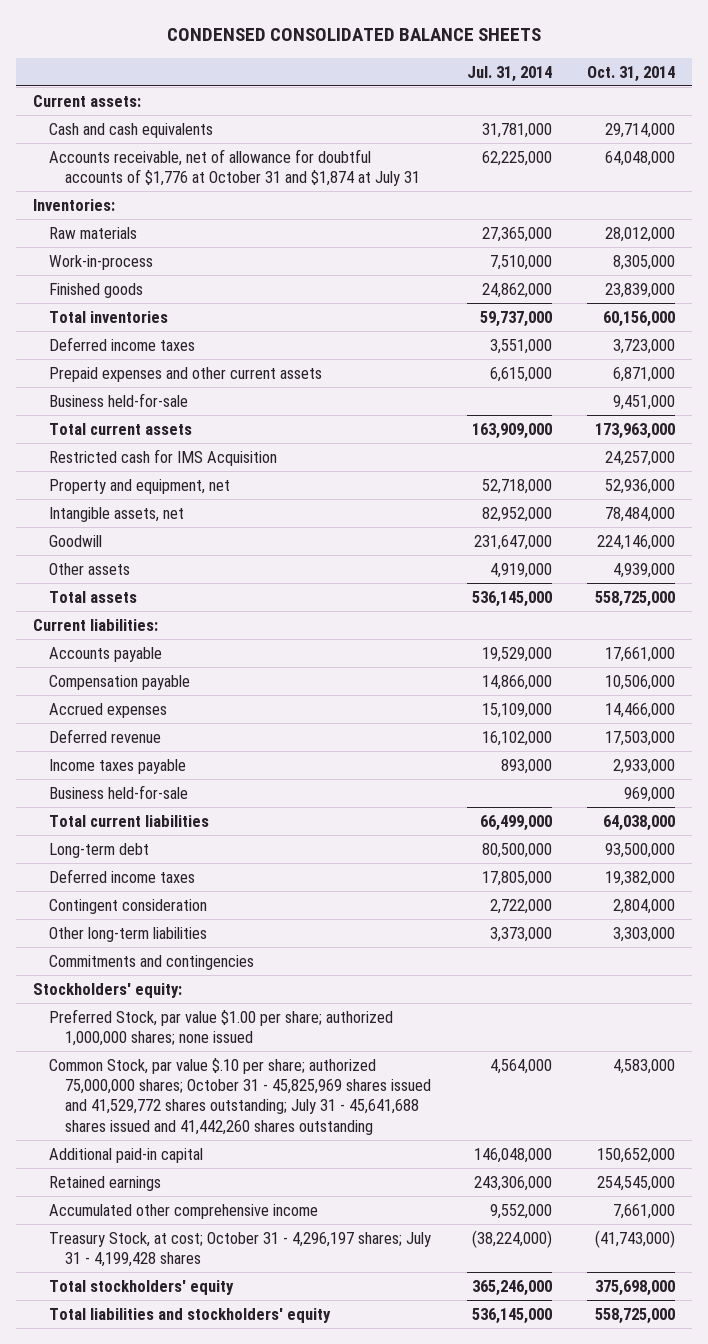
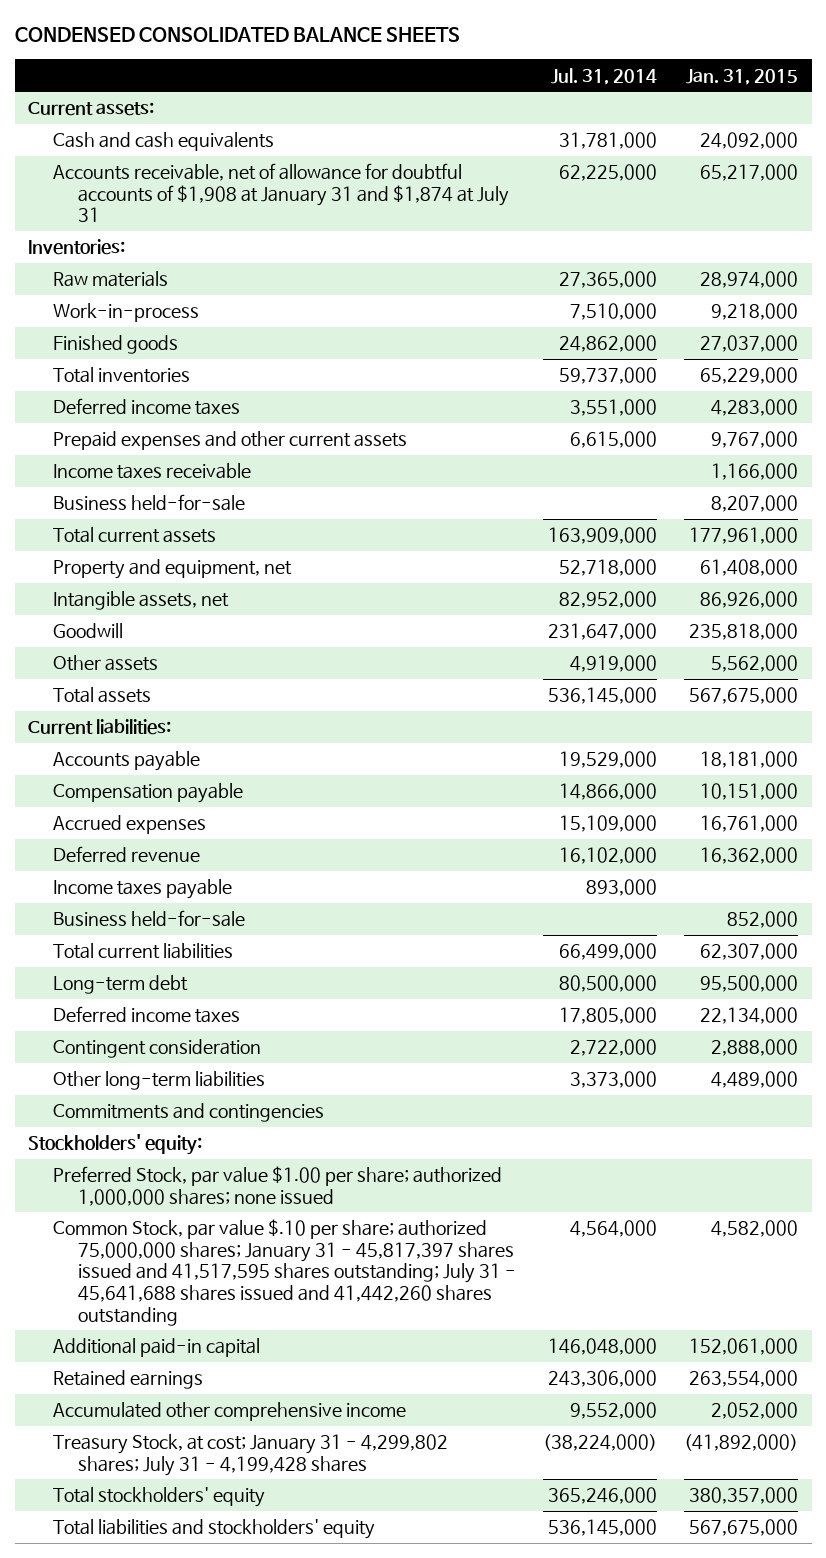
[586,65,675,82] Oct. 31, 2014 -> none
none -> [686,68,799,85] Jan. 31, 2015
[49,148,421,187] Accounts receivable, net of allowance for doubtful accounts of $1,776 at October 31 and $1,874 at July 31 -> [53,163,510,223] Accounts receivable, net of allowance for doubtful accounts of $1,908 at January 31 and $1,874 at July 31
none -> [53,463,252,480] Income taxes receivable
[49,448,278,466] Restricted cash for IMS Acquisition -> none
[49,1057,432,1135] Common Stock, par value $.10 per share; authorized 75,000,000 shares; October 31 - 45,825,969 shares issued and 41,529,772 shares outstanding; July 31 - 45,641,688 shares issued and 41,442,260 shares outstanding -> [53,1219,517,1326] Common Stock, par value $.10 per share; authorized 75,000,000 shares; January 31 - 45,817,397 shares issued and 41,517,595 shares outstanding; July 31 - 45,641,688 shares issued and 41,442,260 shares outstanding
[49,1231,432,1268] Treasury Stock, at cost; October 31 - 4,296,197 shares; July 31 - 4,199,428 shares -> [53,1434,449,1476] Treasury Stock, at cost; January 31 - 4,299,802 shares; July 31 - 4,199,428 shares

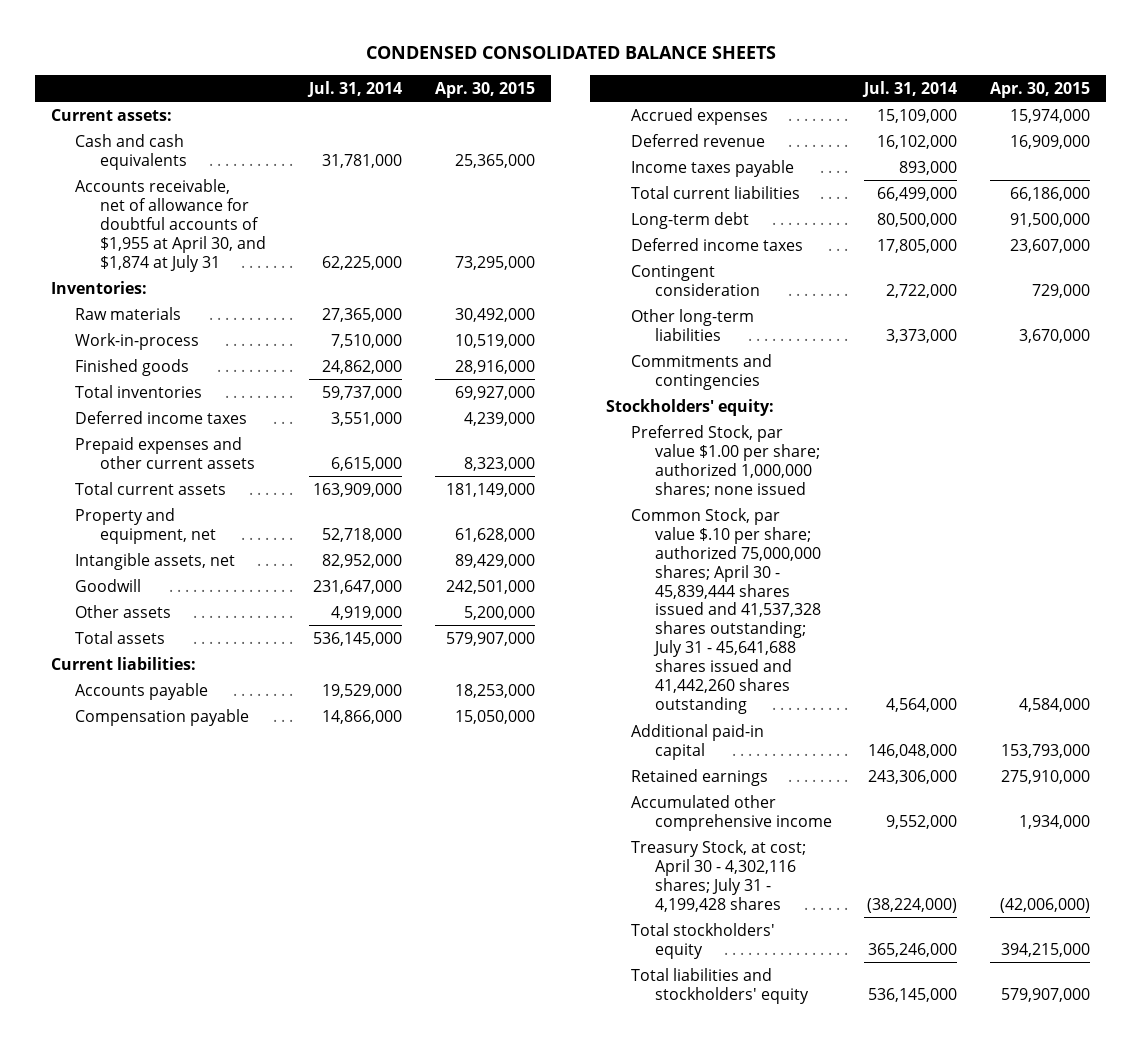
[686,68,799,85] Jan. 31, 2015 -> none
none -> [434,81,535,98] Apr. 30, 2015
[53,163,510,223] Accounts receivable, net of allowance for doubtful accounts of $1,908 at January 31 and $1,874 at July 31 -> [75,178,266,272] Accounts receivable, net of allowance for doubtful accounts of $1,955 at April 30, and $1,874 at July 31
[53,463,252,480] Income taxes receivable -> none
[53,494,246,512] Business held-for-sale -> none
[53,910,246,928] Business held-for-sale -> none
[53,1219,517,1326] Common Stock, par value $.10 per share; authorized 75,000,000 shares; January 31 - 45,817,397 shares issued and 41,517,595 shares outstanding; July 31 - 45,641,688 shares issued and 41,442,260 shares outstanding -> [630,507,821,715] Common Stock, par value $.10 per share; authorized 75,000,000 shares; April 30 - 45,839,444 shares issued and 41,537,328 shares outstanding; July 31 - 45,641,688 shares issued and 41,442,260 shares outstanding
[53,1434,449,1476] Treasury Stock, at cost; January 31 - 4,299,802 shares; July 31 - 4,199,428 shares -> [630,839,806,912] Treasury Stock, at cost; April 30 - 4,302,116 shares; July 31 - 4,199,428 shares

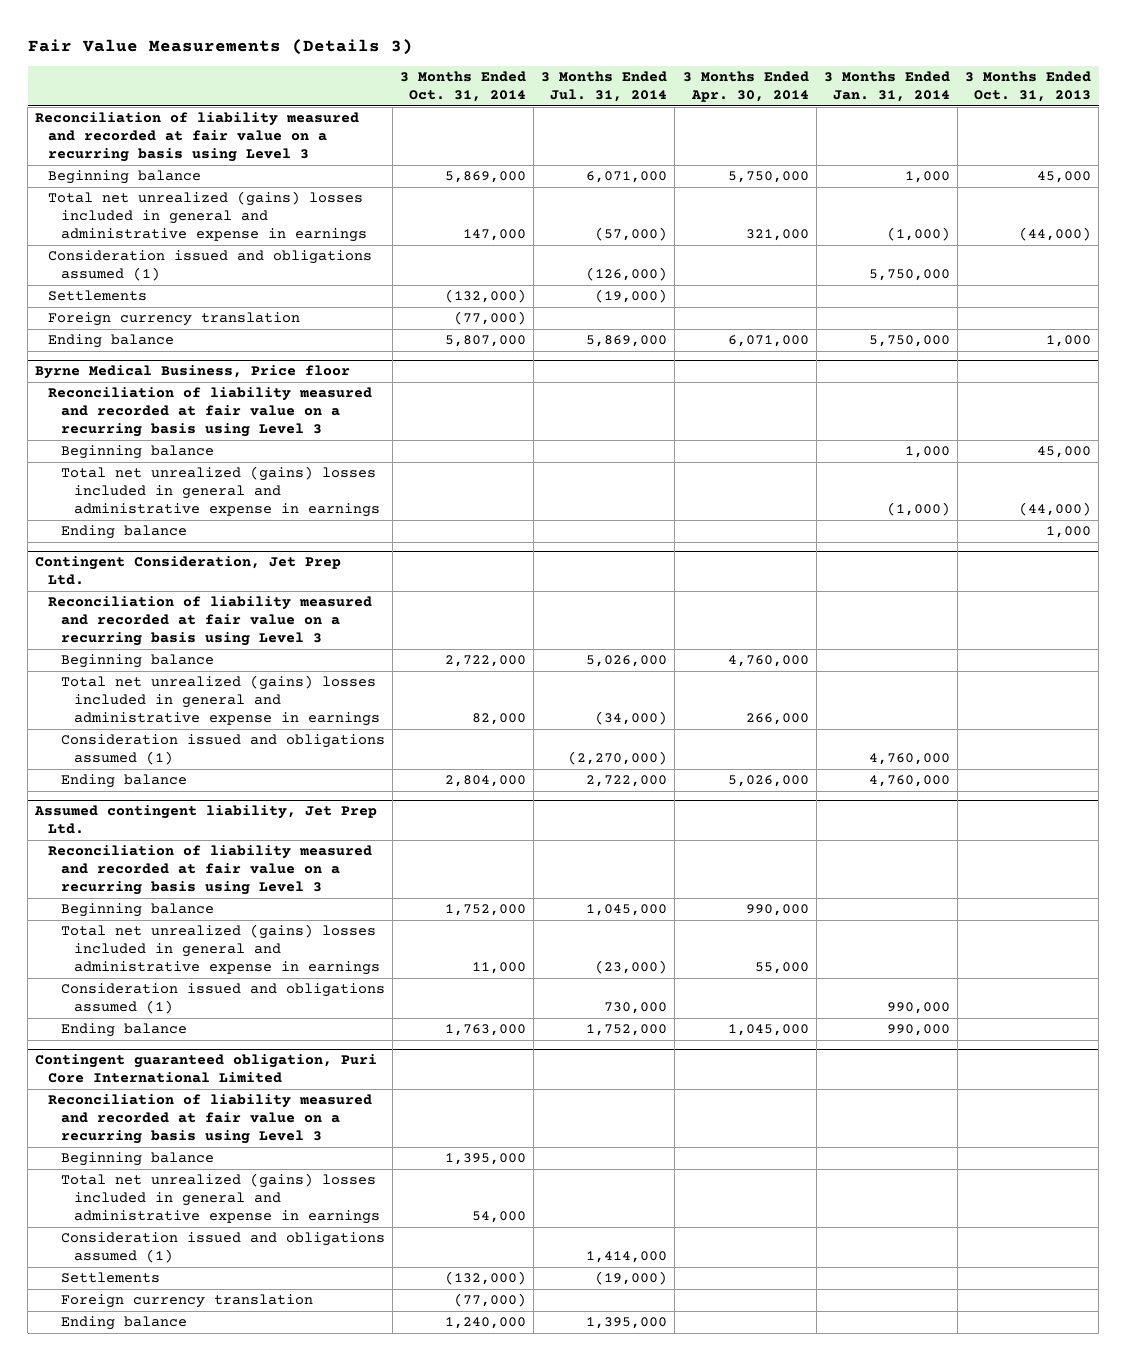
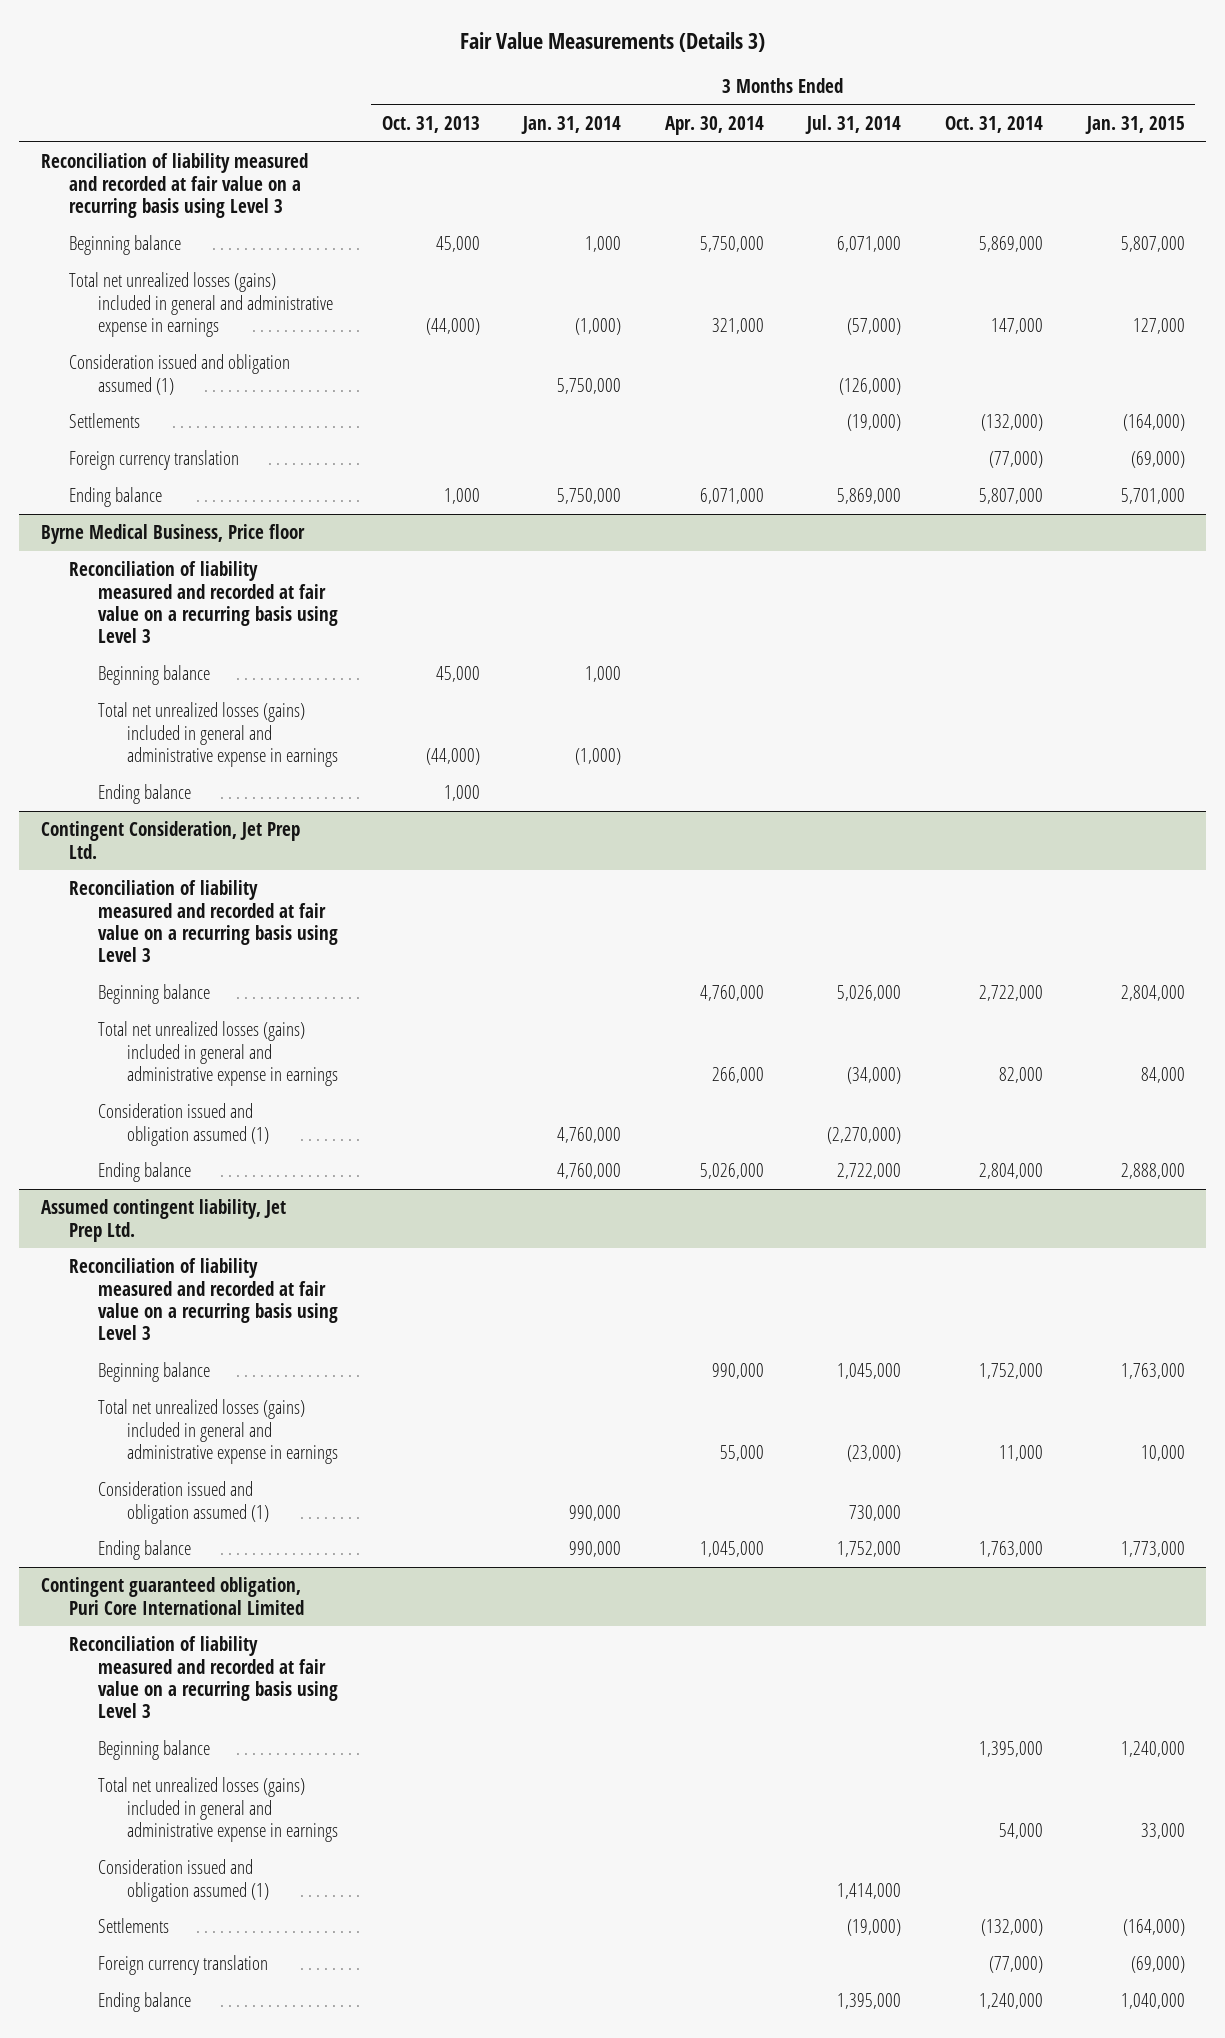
none -> [1084,116,1185,135] Jan. 31, 2015
[48,191,367,243] Total net unrealized (gains) losses included in general and administrative expense in earnings -> [69,272,334,338] Total net unrealized losses (gains) included in general and administrative expense in earnings
[48,250,373,282] Consideration issued and obligations assumed (1) -> [69,354,291,395] Consideration issued and obligation assumed (1)
[60,466,380,518] Total net unrealized (gains) losses included in general and administrative expense in earnings -> [98,702,338,768] Total net unrealized losses (gains) included in general and administrative expense in earnings
[60,675,380,727] Total net unrealized (gains) losses included in general and administrative expense in earnings -> [98,1021,338,1087] Total net unrealized losses (gains) included in general and administrative expense in earnings
[60,734,385,766] Consideration issued and obligations assumed (1) -> [98,1103,269,1146] Consideration issued and obligation assumed (1)
[60,924,380,976] Total net unrealized (gains) losses included in general and administrative expense in earnings -> [98,1399,338,1465] Total net unrealized losses (gains) included in general and administrative expense in earnings
[60,983,385,1015] Consideration issued and obligations assumed (1) -> [98,1481,269,1524] Consideration issued and obligation assumed (1)
[60,1173,380,1225] Total net unrealized (gains) losses included in general and administrative expense in earnings -> [98,1777,338,1843] Total net unrealized losses (gains) included in general and administrative expense in earnings
[60,1232,385,1264] Consideration issued and obligations assumed (1) -> [98,1859,269,1902] Consideration issued and obligation assumed (1)

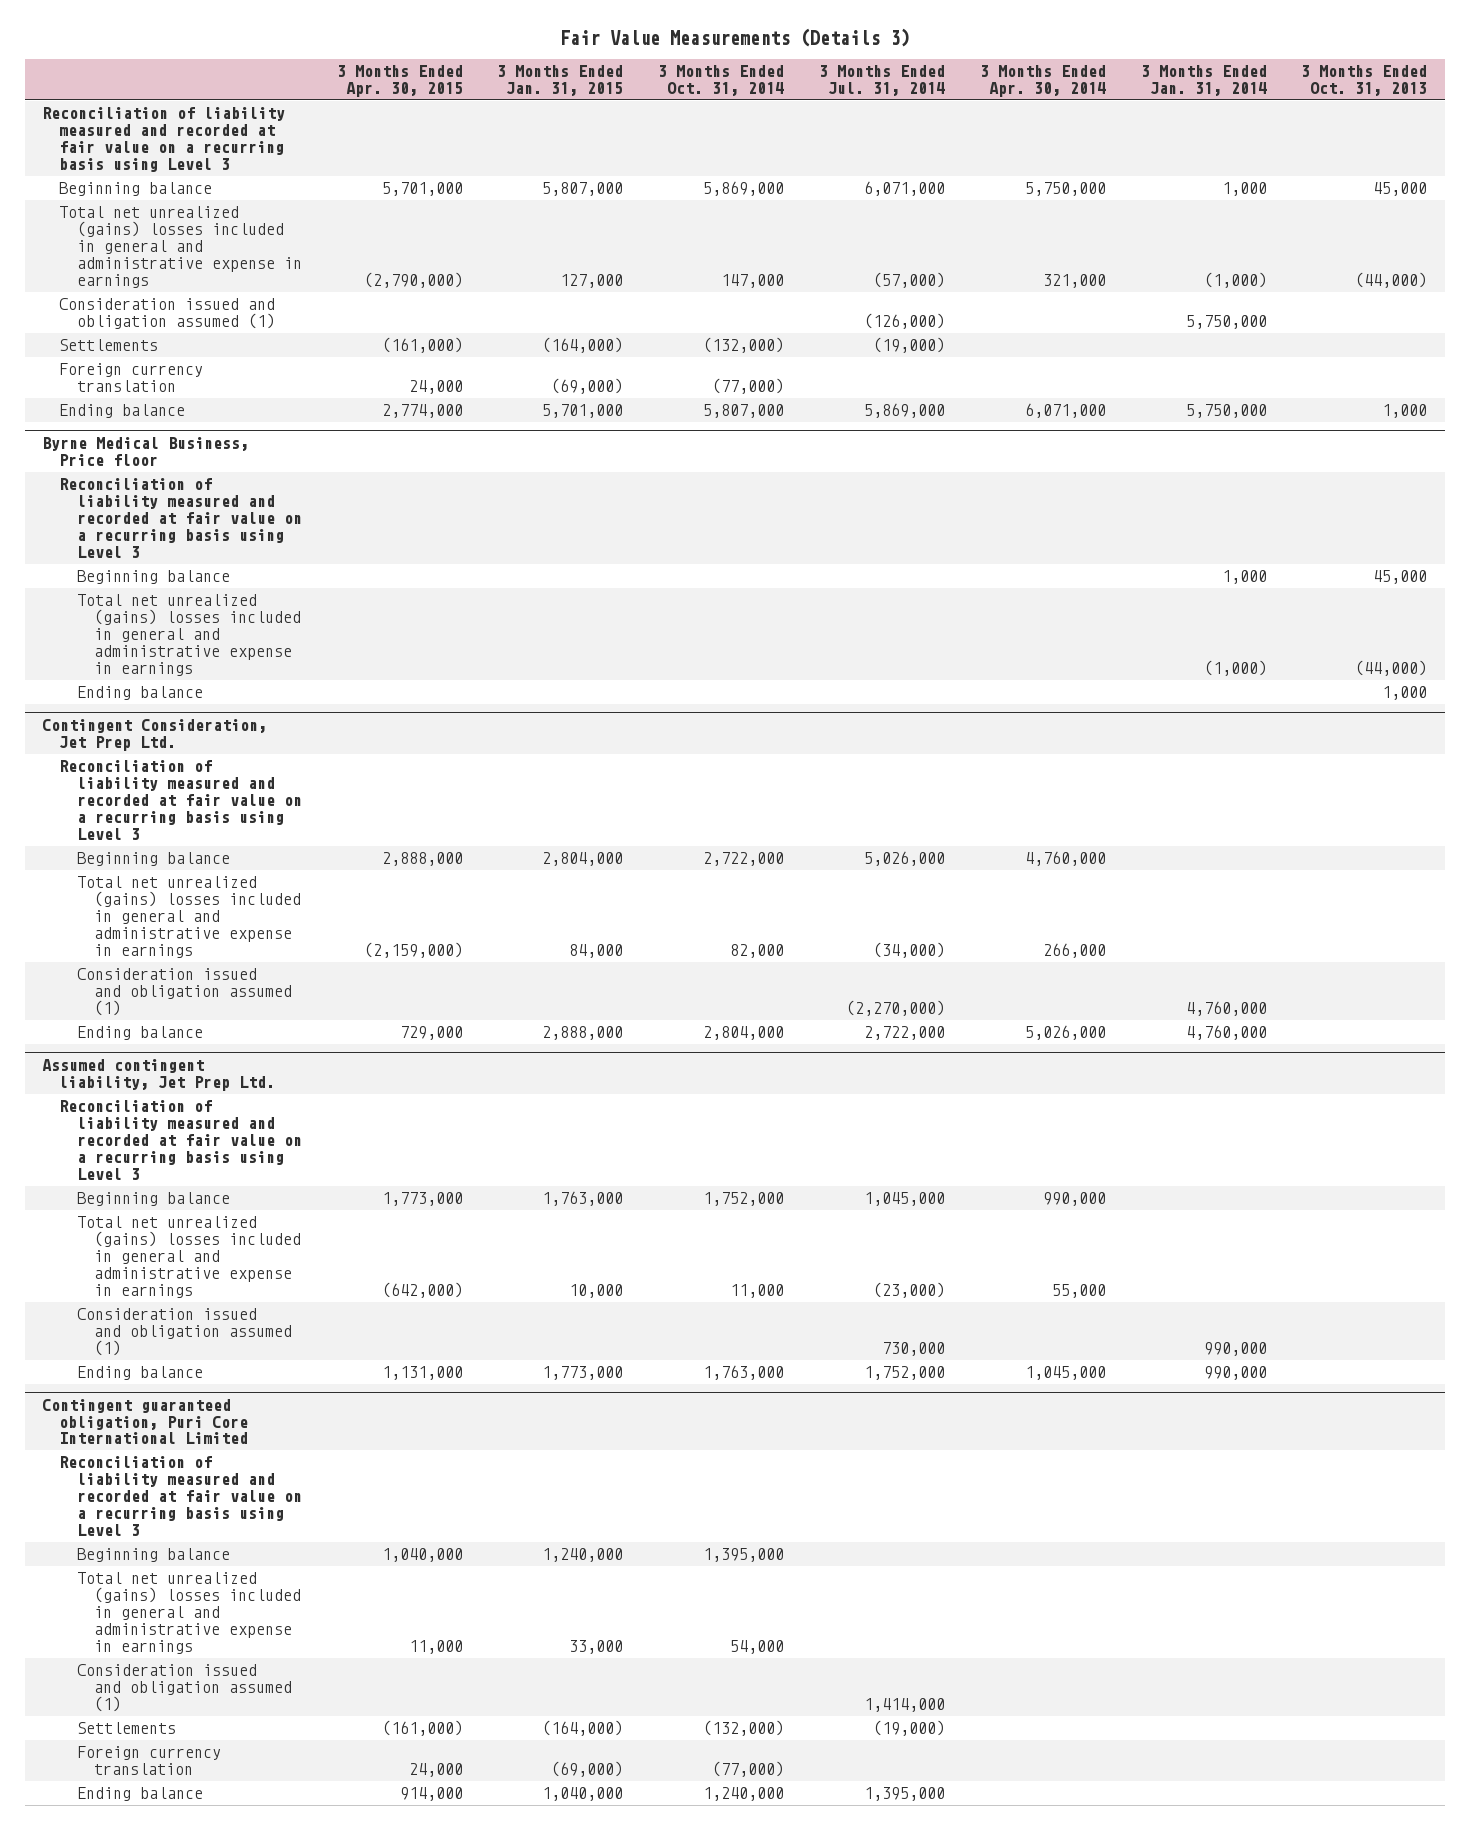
none -> [336,65,463,97] 3 Months Ended Apr. 30, 2015
[69,272,334,338] Total net unrealized losses (gains) included in general and administrative expense in earnings -> [59,206,302,288] Total net unrealized (gains) losses included in general and administrative expense in earnings
[98,702,338,768] Total net unrealized losses (gains) included in general and administrative expense in earnings -> [76,594,302,676] Total net unrealized (gains) losses included in general and administrative expense in earnings
[98,1021,338,1087] Total net unrealized losses (gains) included in general and administrative expense in earnings -> [76,876,302,958] Total net unrealized (gains) losses included in general and administrative expense in earnings
[98,1399,338,1465] Total net unrealized losses (gains) included in general and administrative expense in earnings -> [76,1216,302,1298] Total net unrealized (gains) losses included in general and administrative expense in earnings
[98,1777,338,1843] Total net unrealized losses (gains) included in general and administrative expense in earnings -> [76,1572,302,1654] Total net unrealized (gains) losses included in general and administrative expense in earnings

